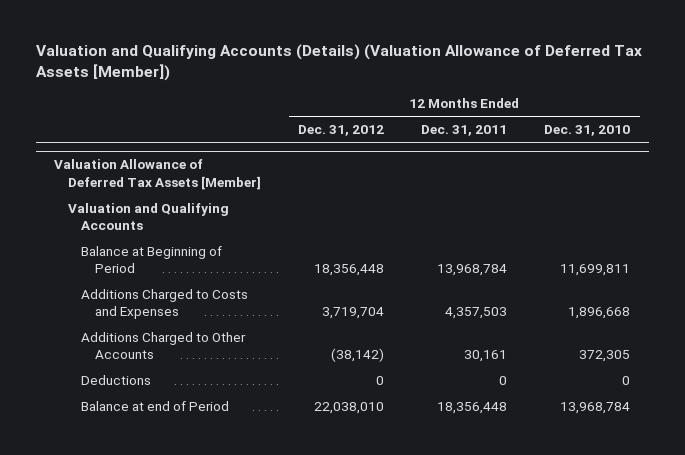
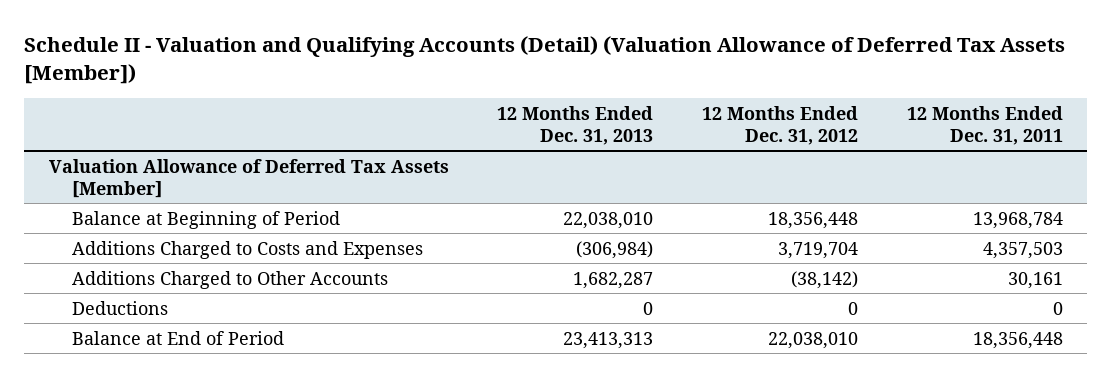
[35,44,642,81] Valuation and Qualifying Accounts (Details) (Valuation Allowance of Deferred Tax Assets [Member]) -> [24,36,1066,85] Schedule II - Valuation and Qualifying Accounts (Detail) (Valuation Allowance of Deferred Tax Assets [Member])
[544,125,631,137] Dec. 31, 2010 -> none
none -> [497,105,654,145] 12 Months Ended Dec. 31, 2013
[67,202,229,230] Valuation and Qualifying Accounts -> none
[81,400,230,411] Balance at end of Period -> [71,330,284,345] Balance at End of Period

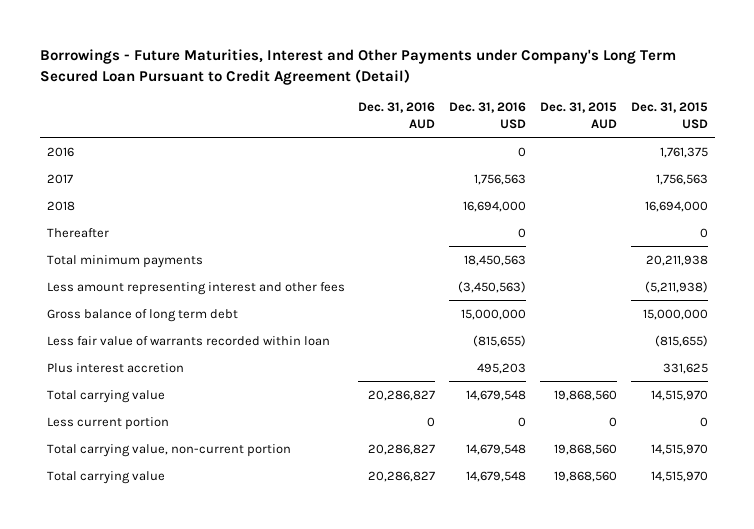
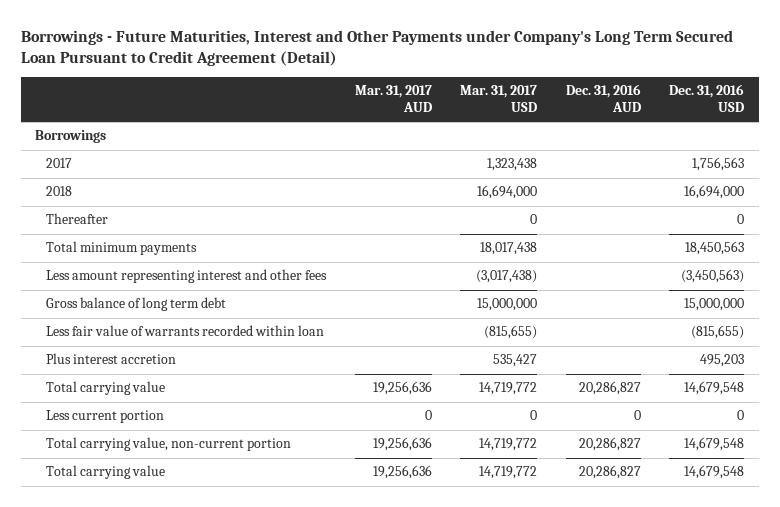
[540,102,618,130] Dec. 31, 2015 AUD -> none
[630,102,708,130] Dec. 31, 2015 USD -> none
none -> [354,85,432,113] Mar. 31, 2017 AUD
none -> [460,85,538,113] Mar. 31, 2017 USD
[46,146,74,157] 2016 -> none
none -> [35,130,107,144] Borrowings

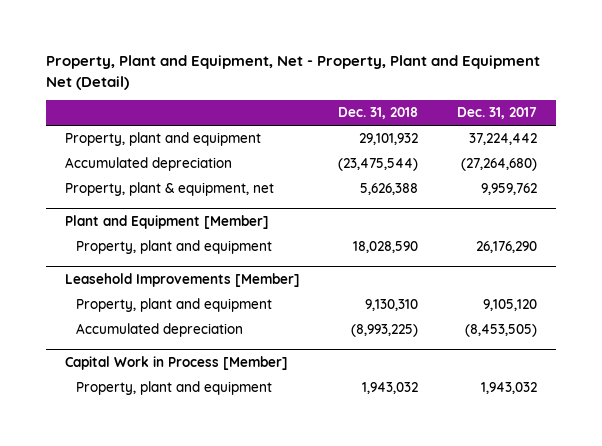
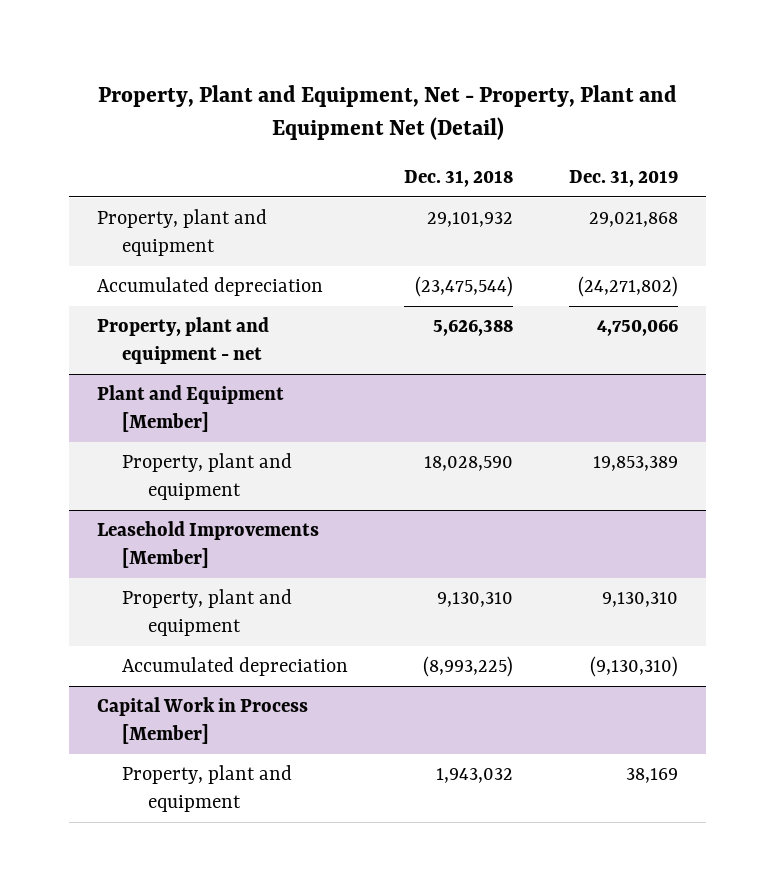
[456,107,537,120] Dec. 31, 2017 -> none
none -> [569,169,679,187] Dec. 31, 2019
[65,182,275,197] Property, plant & equipment, net -> [96,316,269,364] Property, plant and equipment - net

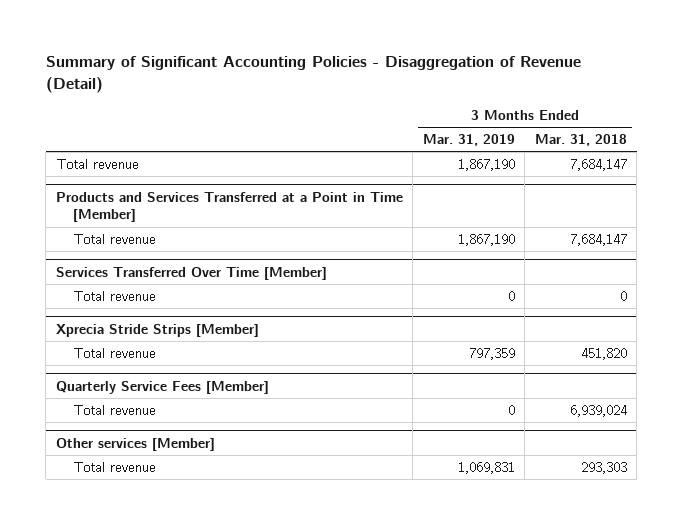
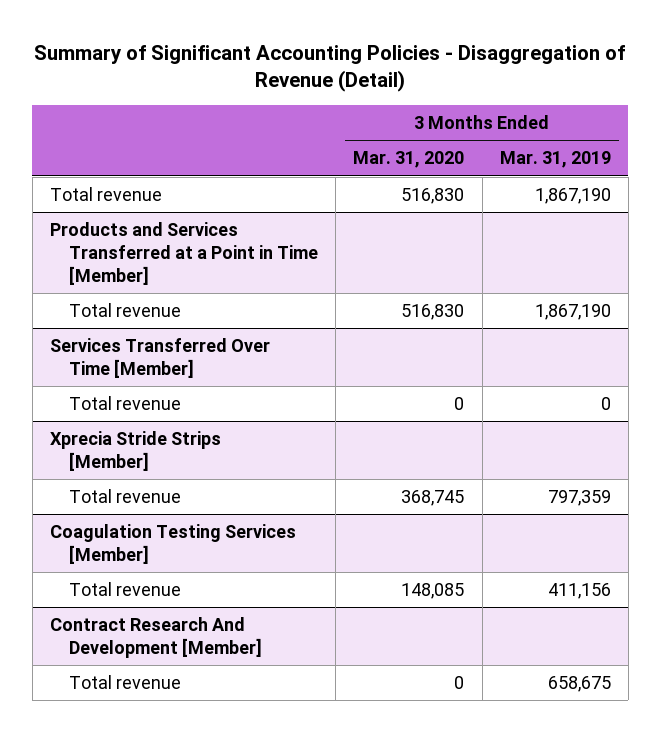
[534,134,627,147] Mar. 31, 2018 -> none
none -> [353,151,465,169] Mar. 31, 2020
[55,380,269,394] Quarterly Service Fees [Member] -> none
[55,437,215,451] Other services [Member] -> none
none -> [49,523,296,564] Coagulation Testing Services [Member]
[507,404,515,415] 0 -> [547,582,611,599] 411,156
none -> [49,616,263,658] Contract Research And Development [Member]
[457,461,515,474] 1,069,831 -> [547,675,611,692] 658,675

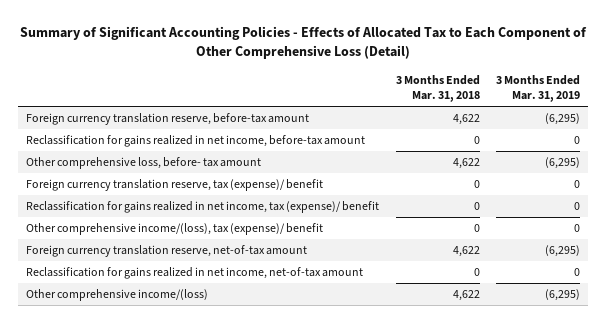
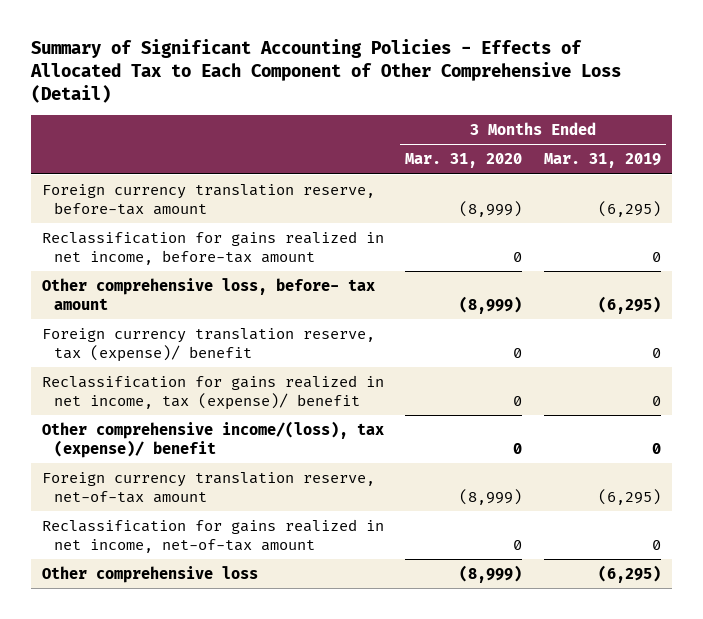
[395,74,480,103] 3 Months Ended Mar. 31, 2018 -> none
none -> [405,153,523,169] Mar. 31, 2020
[26,289,209,302] Other comprehensive income/(loss) -> [41,565,258,583] Other comprehensive loss

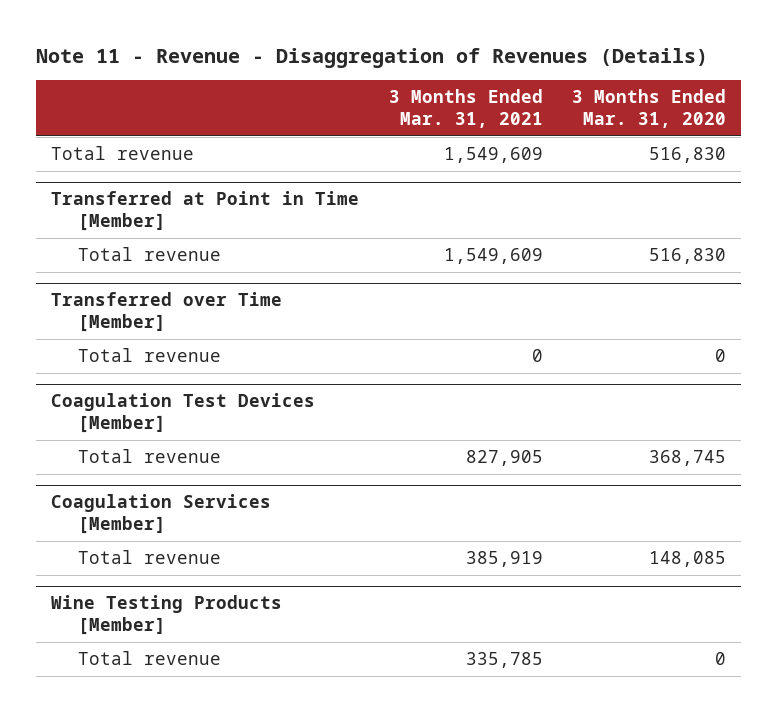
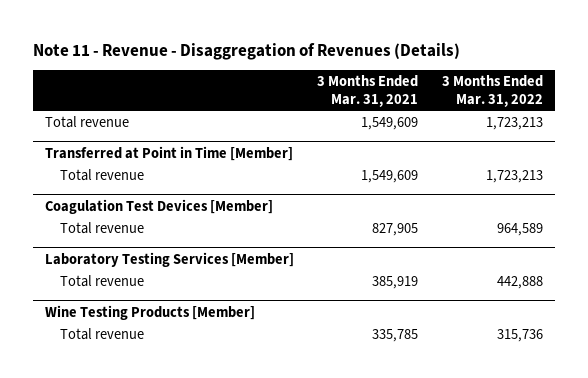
[572,89,727,129] 3 Months Ended Mar. 31, 2020 -> none
none -> [441,75,543,108] 3 Months Ended Mar. 31, 2022
[51,291,283,333] Transferred over Time [Member] -> none
[78,347,222,362] Total revenue -> none
[51,493,272,535] Coagulation Services [Member] -> none
none -> [44,251,294,267] Laboratory Testing Services [Member]

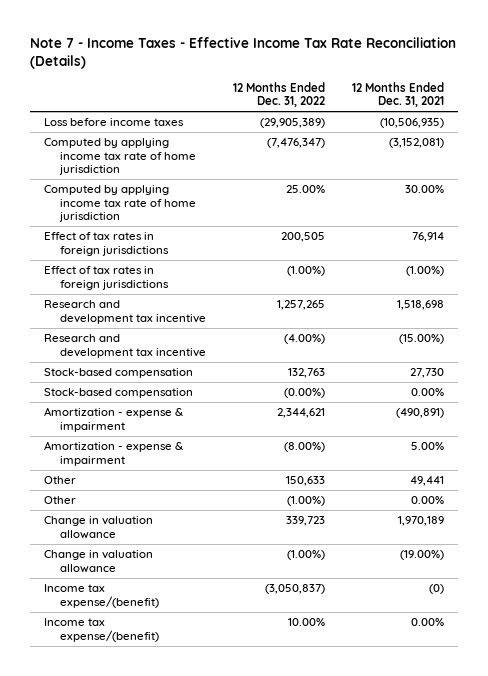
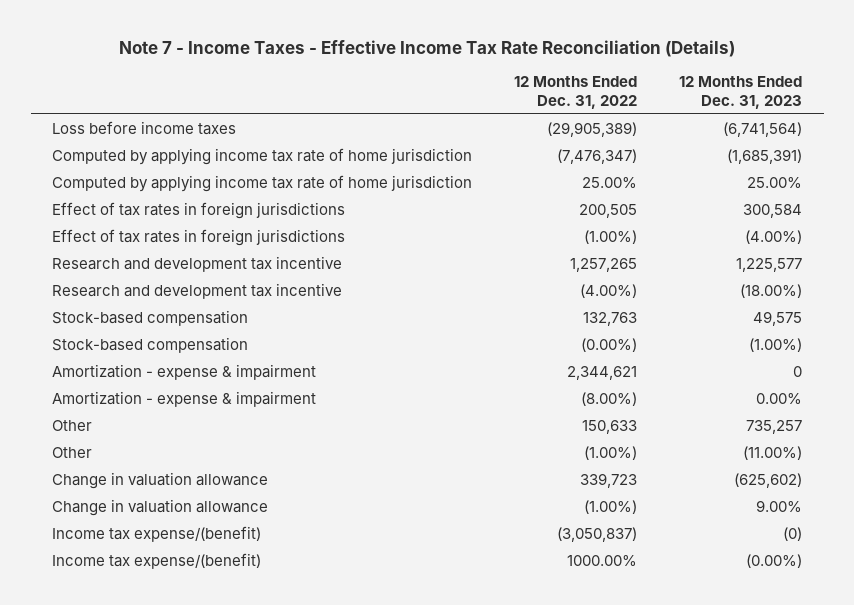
[352,81,445,108] 12 Months Ended Dec. 31, 2021 -> none
none -> [679,76,803,109] 12 Months Ended Dec. 31, 2023
[287,618,325,627] 10.00% -> [567,554,638,566] 1000.00%

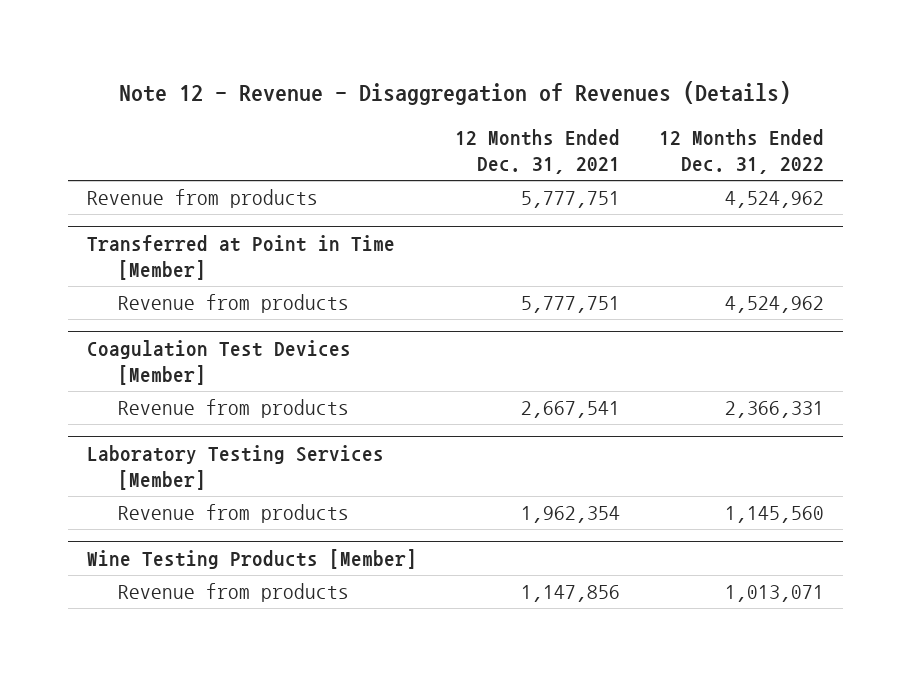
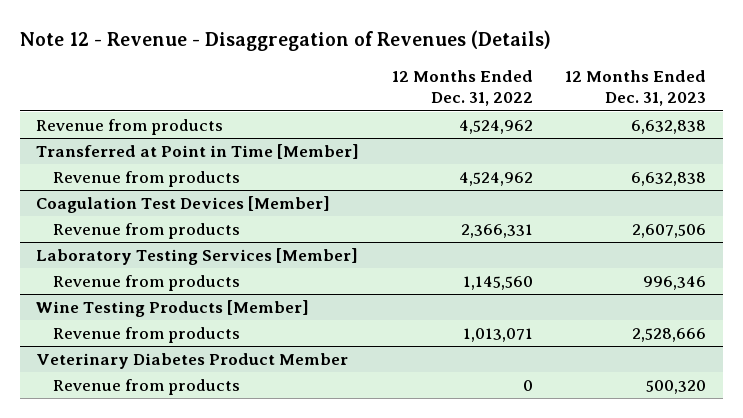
[455,129,621,175] 12 Months Ended Dec. 31, 2021 -> none
none -> [565,70,707,107] 12 Months Ended Dec. 31, 2023
none -> [36,352,349,369] Veterinary Diabetes Product Member
none -> [52,378,240,395] Revenue from products

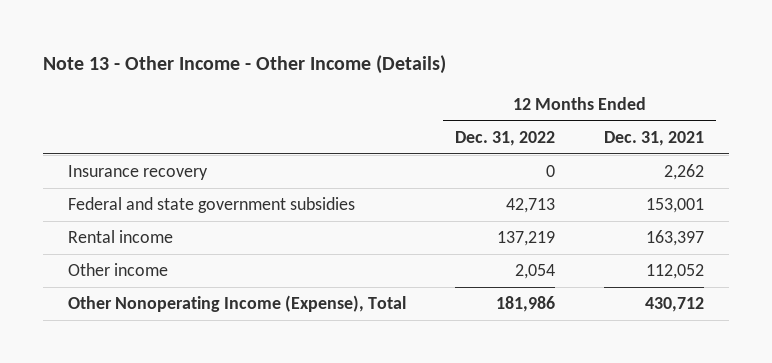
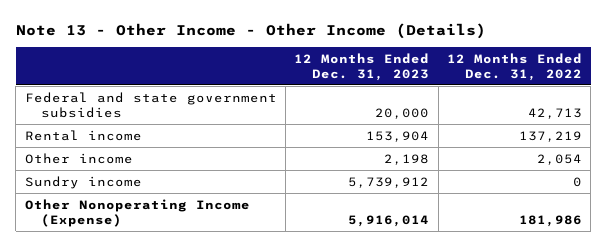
[604,130,705,146] Dec. 31, 2021 -> none
none -> [294,52,430,81] 12 Months Ended Dec. 31, 2023
[67,165,208,181] Insurance recovery -> none
none -> [24,175,142,189] Sundry income
[67,295,406,313] Other Nonoperating Income (Expense), Total -> [24,198,250,227] Other Nonoperating Income (Expense)

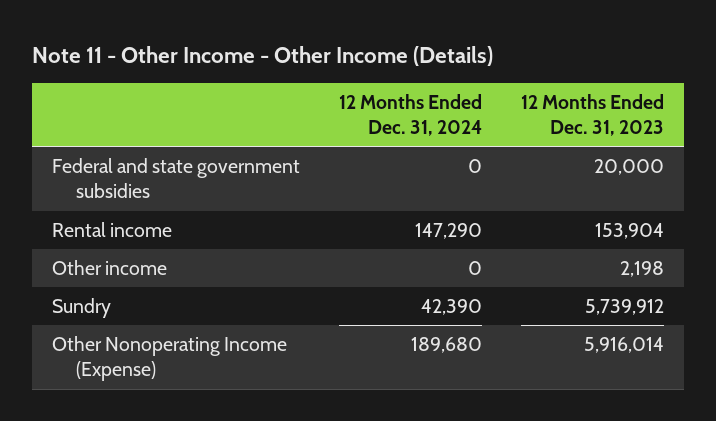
[15,22,486,39] Note 13 - Other Income - Other Income (Details) -> [32,45,494,66] Note 11 - Other Income - Other Income (Details)
[446,52,582,81] 12 Months Ended Dec. 31, 2022 -> none
none -> [339,93,483,137] 12 Months Ended Dec. 31, 2024
[24,175,142,189] Sundry income -> [51,297,111,318] Sundry

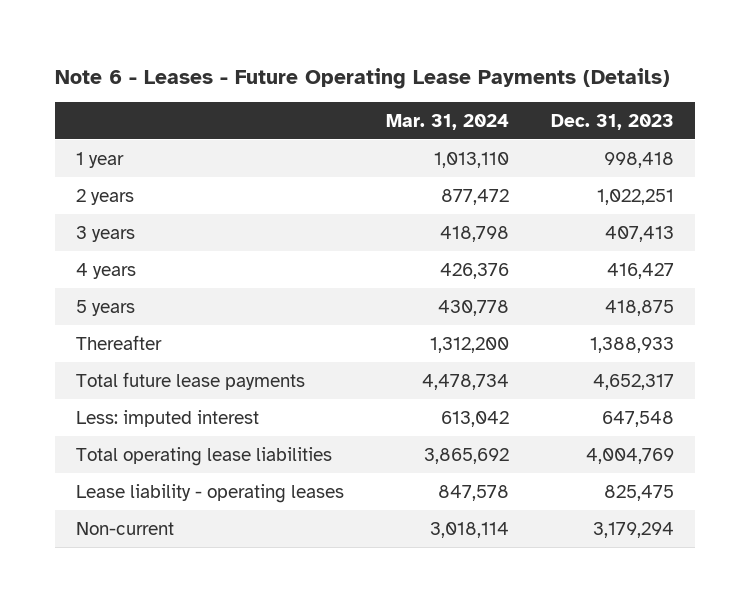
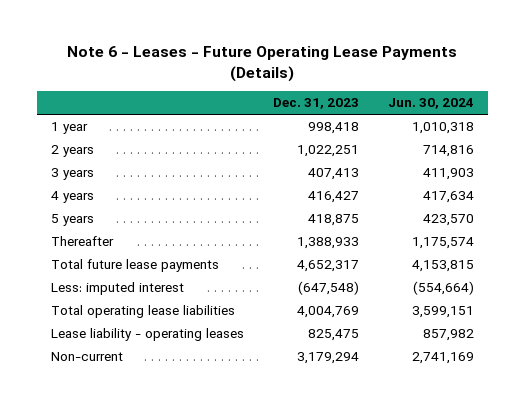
[386,113,510,130] Mar. 31, 2024 -> none
none -> [387,98,474,110] Jun. 30, 2024
[602,410,675,427] 647,548 -> [297,281,359,296] (647,548)

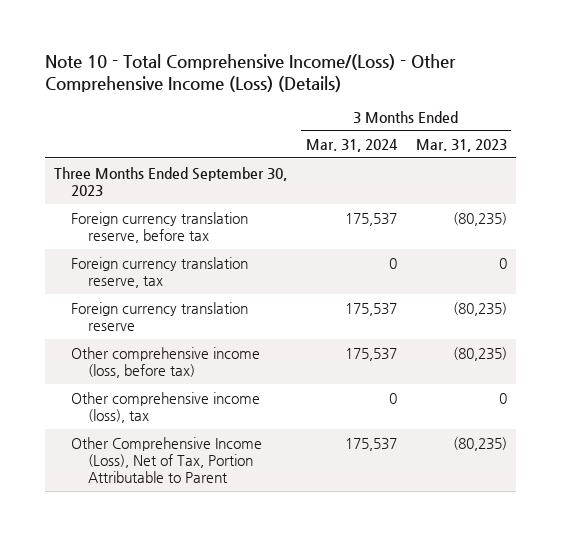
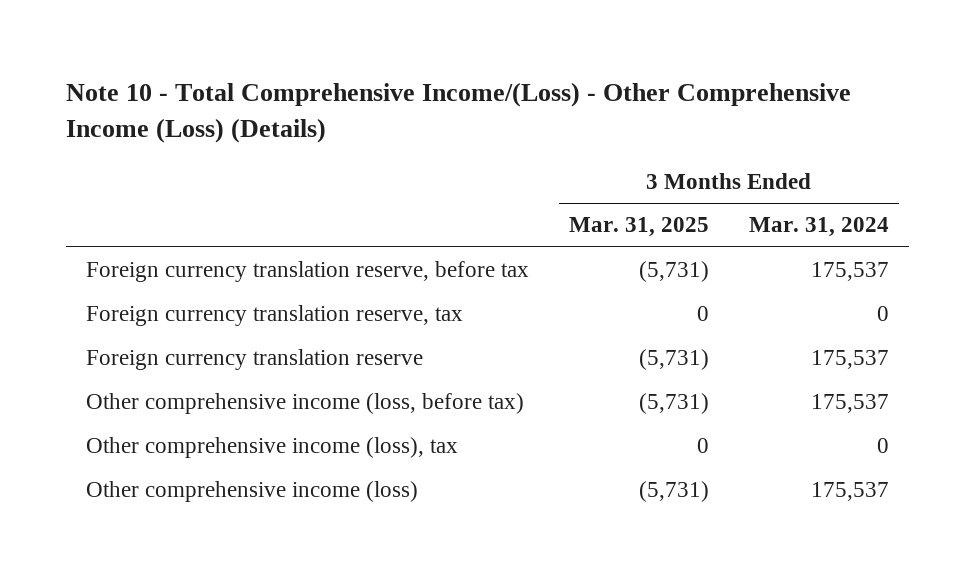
[415,139,507,153] Mar. 31, 2023 -> none
none -> [569,217,710,238] Mar. 31, 2025
[54,166,288,196] Three Months Ended September 30, 2023 -> none
[71,436,263,484] Other Comprehensive Income (Loss), Net of Tax, Portion Attributable to Parent -> [86,481,419,503] Other comprehensive income (loss)

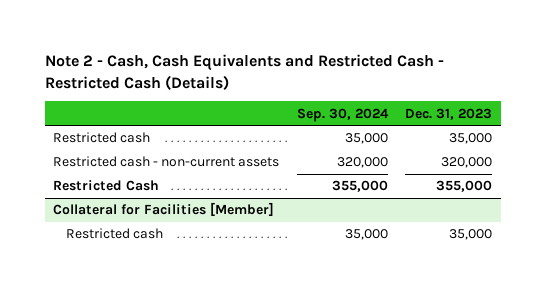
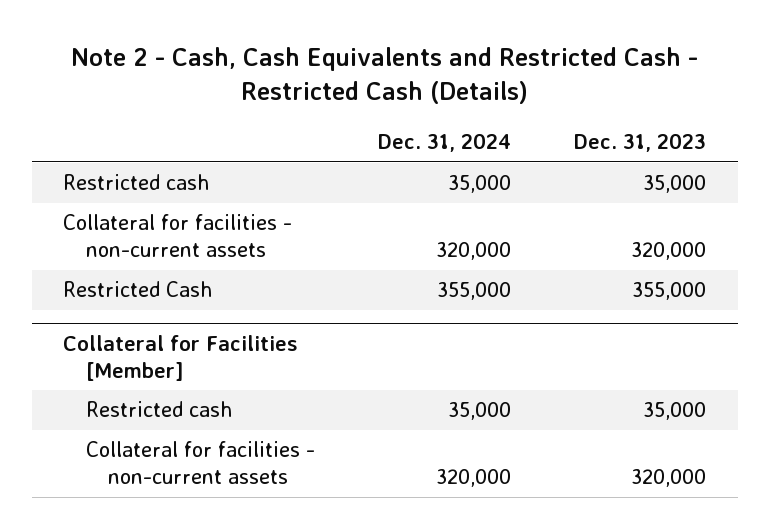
[296,107,389,122] Sep. 30, 2024 -> none
none -> [377,133,511,153] Dec. 31, 2024
[53,156,280,168] Restricted cash - non-current assets -> [63,214,293,258] Collateral for facilities - non-current assets
none -> [85,441,315,485] Collateral for facilities - non-current assets

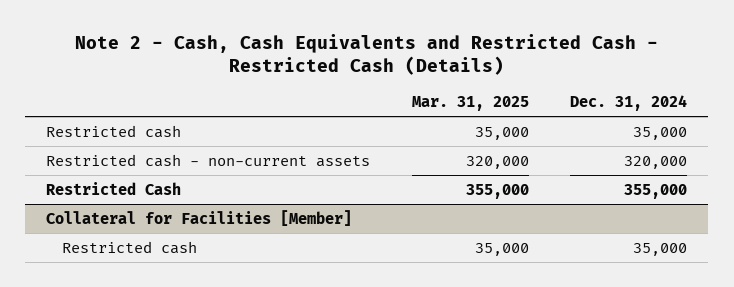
[574,133,707,153] Dec. 31, 2023 -> none
none -> [411,96,529,112] Mar. 31, 2025
[63,214,293,258] Collateral for facilities - non-current assets -> [46,153,371,167] Restricted cash - non-current assets
[85,441,315,485] Collateral for facilities - non-current assets -> none

